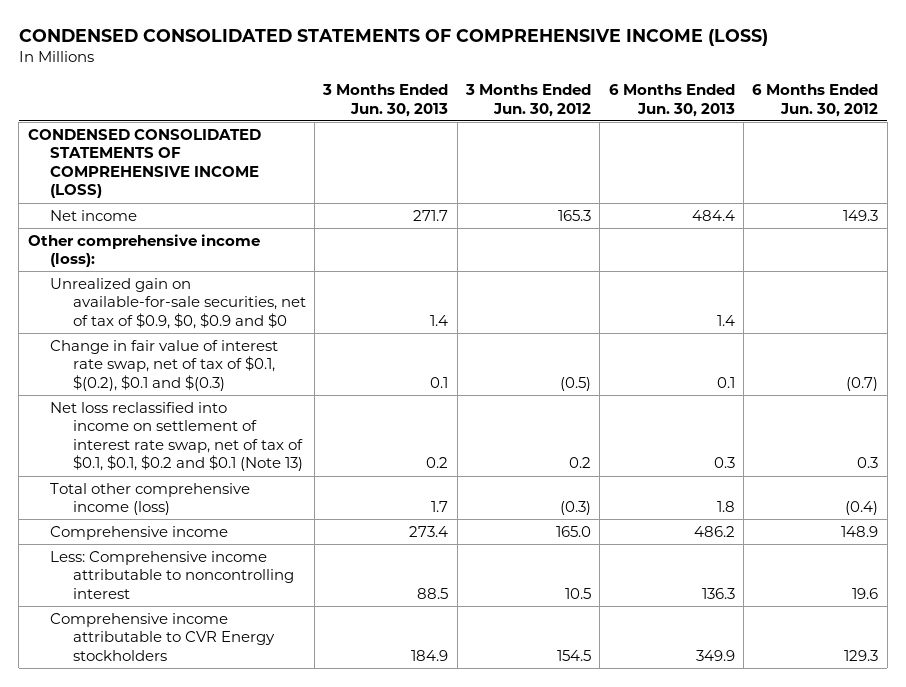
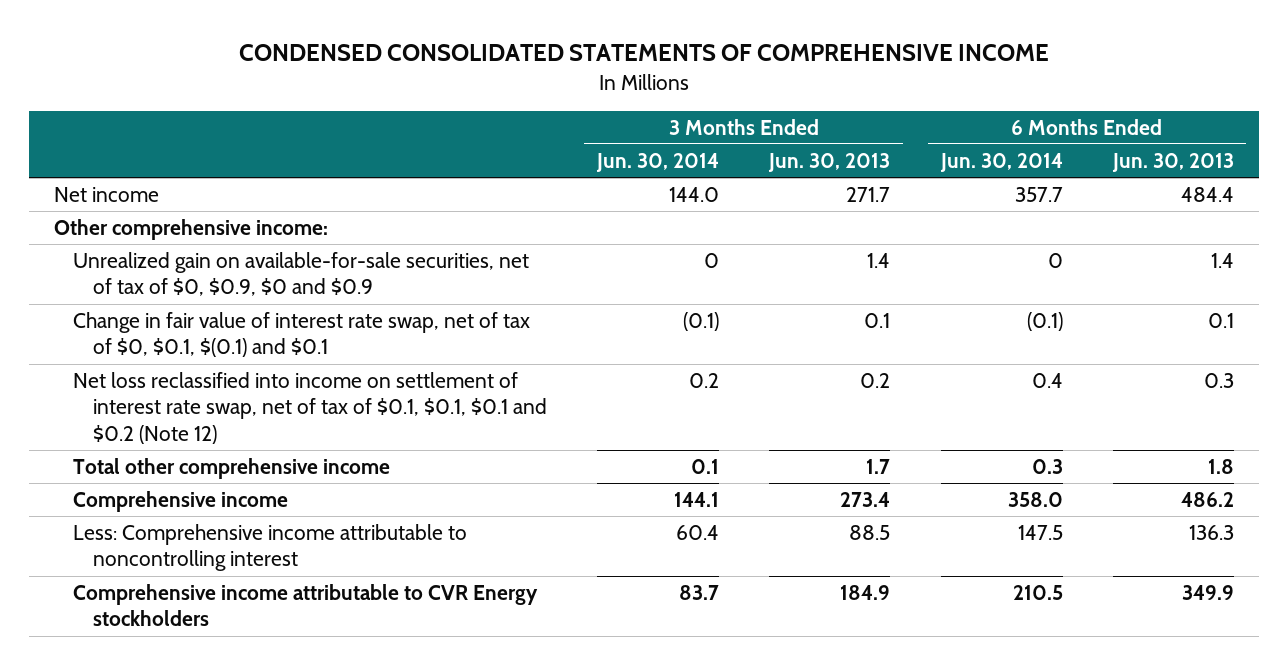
[18,29,768,47] CONDENSED CONSOLIDATED STATEMENTS OF COMPREHENSIVE INCOME (LOSS) -> [238,44,1049,62] CONDENSED CONSOLIDATED STATEMENTS OF COMPREHENSIVE INCOME
[465,84,592,117] 3 Months Ended Jun. 30, 2012 -> none
[752,84,879,117] 6 Months Ended Jun. 30, 2012 -> none
none -> [595,152,719,172] Jun. 30, 2014
none -> [939,152,1063,172] Jun. 30, 2014
[27,128,261,199] CONDENSED CONSOLIDATED STATEMENTS OF COMPREHENSIVE INCOME (LOSS) -> none
[27,233,260,268] Other comprehensive income (loss): -> [53,218,328,240] Other comprehensive income:
[50,277,306,329] Unrealized gain on available-for-sale securities, net of tax of $0.9, $0, $0.9 and $0 -> [73,251,530,297] Unrealized gain on available-for-sale securities, net of tax of $0, $0.9, $0 and $0.9
[50,339,279,391] Change in fair value of interest rate swap, net of tax of $0.1, $(0.2), $0.1 and $(0.3) -> [73,311,531,358] Change in fair value of interest rate swap, net of tax of $0, $0.1, $(0.1) and $0.1
[50,401,303,472] Net loss reclassified into income on settlement of interest rate swap, net of tax of $0.1, $0.1, $0.2 and $0.1 (Note 13) -> [73,371,547,444] Net loss reclassified into income on settlement of interest rate swap, net of tax of $0.1, $0.1, $0.1 and $0.2 (Note 12)
[50,482,251,516] Total other comprehensive income (loss) -> [73,457,391,479] Total other comprehensive income

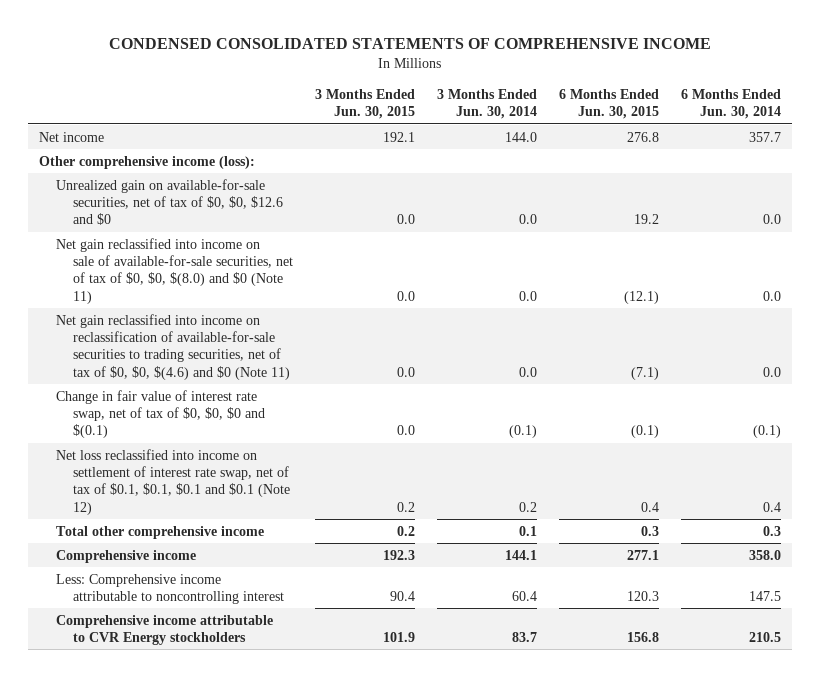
[768,152,891,172] Jun. 30, 2013 -> none
[1111,152,1234,172] Jun. 30, 2013 -> none
none -> [315,88,416,120] 3 Months Ended Jun. 30, 2015
none -> [559,88,660,120] 6 Months Ended Jun. 30, 2015
[53,218,328,240] Other comprehensive income: -> [38,155,255,169] Other comprehensive income (loss):
[73,251,530,297] Unrealized gain on available-for-sale securities, net of tax of $0, $0.9, $0 and $0.9 -> [55,178,284,226] Unrealized gain on available-for-sale securities, net of tax of $0, $0, $12.6 and $0
[703,252,719,268] 0 -> [519,214,538,225] 0.0
[1047,252,1063,268] 0 -> [763,214,782,225] 0.0
none -> [55,237,294,304] Net gain reclassified into income on sale of available-for-sale securities, net of tax of $0, $0, $(8.0) and $0 (Note 11)
none -> [55,313,291,380] Net gain reclassified into income on reclassification of available-for-sale securities to trading securities, net of tax of $0, $0, $(4.6) and $0 (Note 11)
[73,311,531,358] Change in fair value of interest rate swap, net of tax of $0, $0.1, $(0.1) and $0.1 -> [55,389,266,439] Change in fair value of interest rate swap, net of tax of $0, $0, $0 and $(0.1)
[73,371,547,444] Net loss reclassified into income on settlement of interest rate swap, net of tax of $0.1, $0.1, $0.1 and $0.2 (Note 12) -> [55,448,291,515] Net loss reclassified into income on settlement of interest rate swap, net of tax of $0.1, $0.1, $0.1 and $0.1 (Note 12)

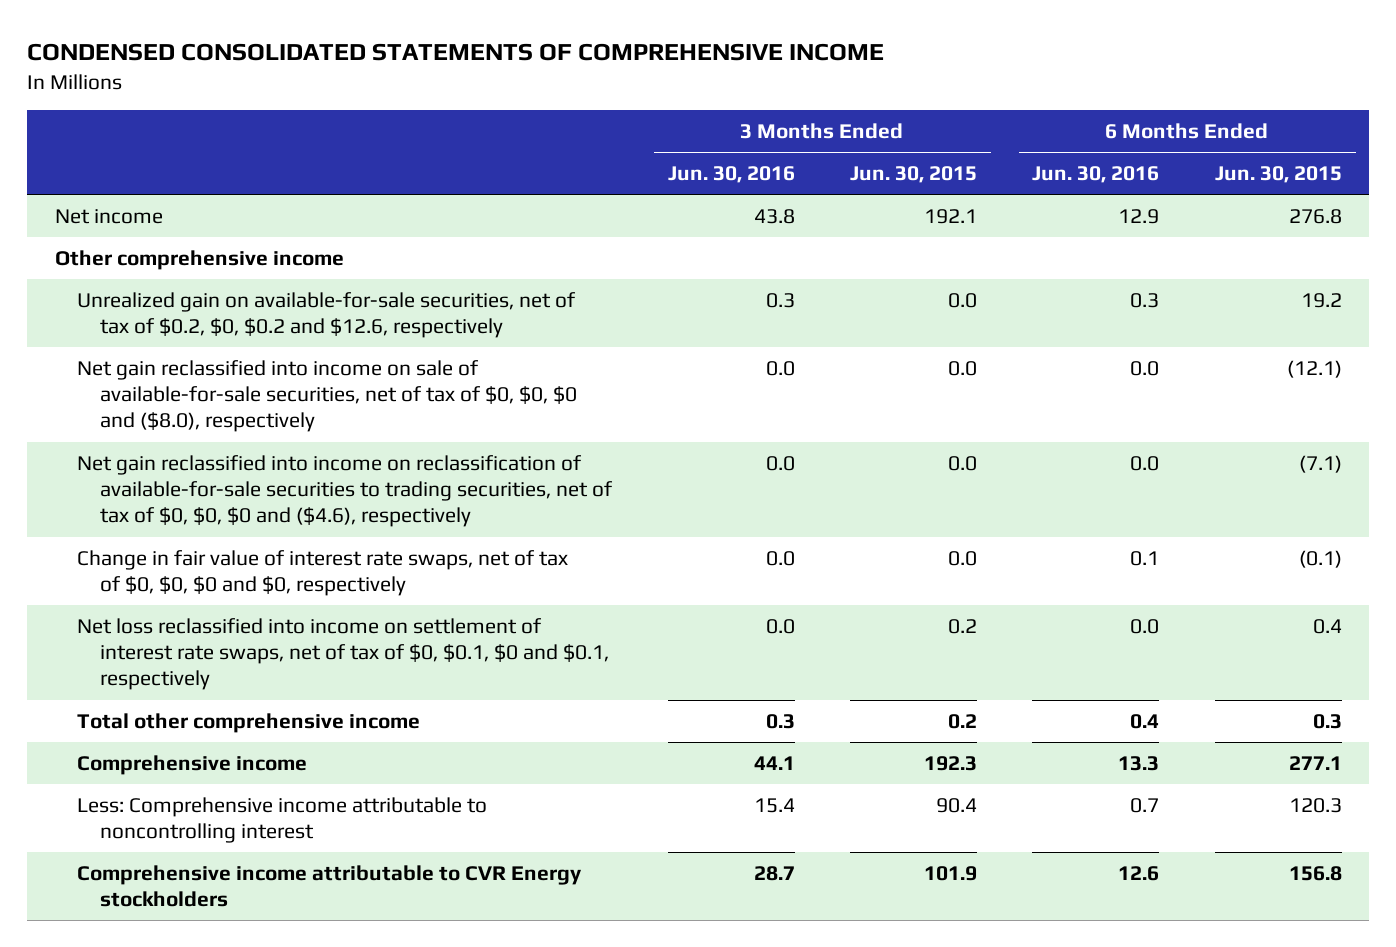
[437,88,538,120] 3 Months Ended Jun. 30, 2014 -> none
[681,88,782,120] 6 Months Ended Jun. 30, 2014 -> none
none -> [667,166,795,184] Jun. 30, 2016
none -> [1032,166,1160,184] Jun. 30, 2016
[38,155,255,169] Other comprehensive income (loss): -> [54,250,344,271] Other comprehensive income
[55,178,284,226] Unrealized gain on available-for-sale securities, net of tax of $0, $0, $12.6 and $0 -> [77,292,577,339] Unrealized gain on available-for-sale securities, net of tax of $0.2, $0, $0.2 and $12.6, respectively
[55,237,294,304] Net gain reclassified into income on sale of available-for-sale securities, net of tax of $0, $0, $(8.0) and $0 (Note 11) -> [77,360,578,433] Net gain reclassified into income on sale of available-for-sale securities, net of tax of $0, $0, $0 and ($8.0), respectively
[55,313,291,380] Net gain reclassified into income on reclassification of available-for-sale securities to trading securities, net of tax of $0, $0, $(4.6) and $0 (Note 11) -> [77,455,614,528] Net gain reclassified into income on reclassification of available-for-sale securities to trading securities, net of tax of $0, $0, $0 and ($4.6), respectively
[55,389,266,439] Change in fair value of interest rate swap, net of tax of $0, $0, $0 and $(0.1) -> [77,550,569,597] Change in fair value of interest rate swaps, net of tax of $0, $0, $0 and $0, respectively
[55,448,291,515] Net loss reclassified into income on settlement of interest rate swap, net of tax of $0.1, $0.1, $0.1 and $0.1 (Note 12) -> [77,618,610,691] Net loss reclassified into income on settlement of interest rate swaps, net of tax of $0, $0.1, $0 and $0.1, respectively

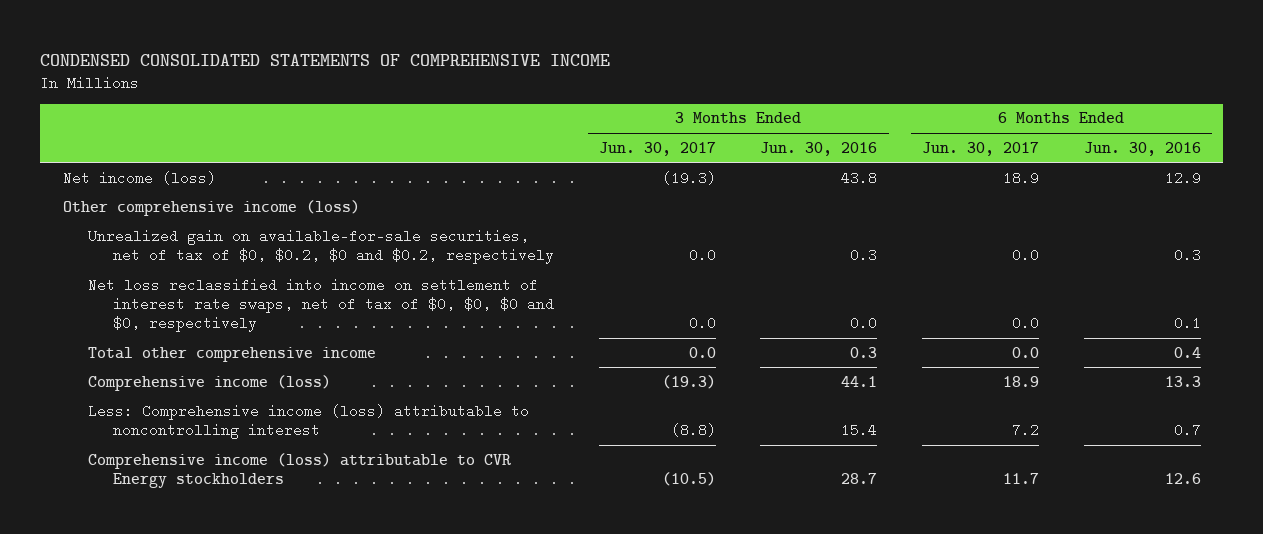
[850,166,978,184] Jun. 30, 2015 -> none
[1214,166,1342,184] Jun. 30, 2015 -> none
none -> [598,141,716,156] Jun. 30, 2017
none -> [922,141,1040,156] Jun. 30, 2017
[77,360,578,433] Net gain reclassified into income on sale of available-for-sale securities, net of tax of $0, $0, $0 and ($8.0), respectively -> none
[77,455,614,528] Net gain reclassified into income on reclassification of available-for-sale securities to trading securities, net of tax of $0, $0, $0 and ($4.6), respectively -> none
[77,550,569,597] Change in fair value of interest rate swaps, net of tax of $0, $0, $0 and $0, respectively -> none
[54,209,163,225] Net income -> [62,170,216,185] Net income (loss)
[54,250,344,271] Other comprehensive income -> [62,199,360,216] Other comprehensive income (loss)
[77,292,577,339] Unrealized gain on available-for-sale securities, net of tax of $0.2, $0, $0.2 and $12.6, respectively -> [87,228,555,264] Unrealized gain on available-for-sale securities, net of tax of $0, $0.2, $0 and $0.2, respectively
[77,618,610,691] Net loss reclassified into income on settlement of interest rate swaps, net of tax of $0, $0.1, $0 and $0.1, respectively -> [87,277,555,333] Net loss reclassified into income on settlement of interest rate swaps, net of tax of $0, $0, $0 and $0, respectively
[1130,619,1160,635] 0.0 -> [1173,316,1201,331] 0.1
[77,755,308,776] Comprehensive income -> [87,374,331,391] Comprehensive income (loss)
[77,797,488,844] Less: Comprehensive income attributable to noncontrolling interest -> [87,403,529,439] Less: Comprehensive income (loss) attributable to noncontrolling interest
[77,865,583,908] Comprehensive income attributable to CVR Energy stockholders -> [87,452,511,488] Comprehensive income (loss) attributable to CVR Energy stockholders

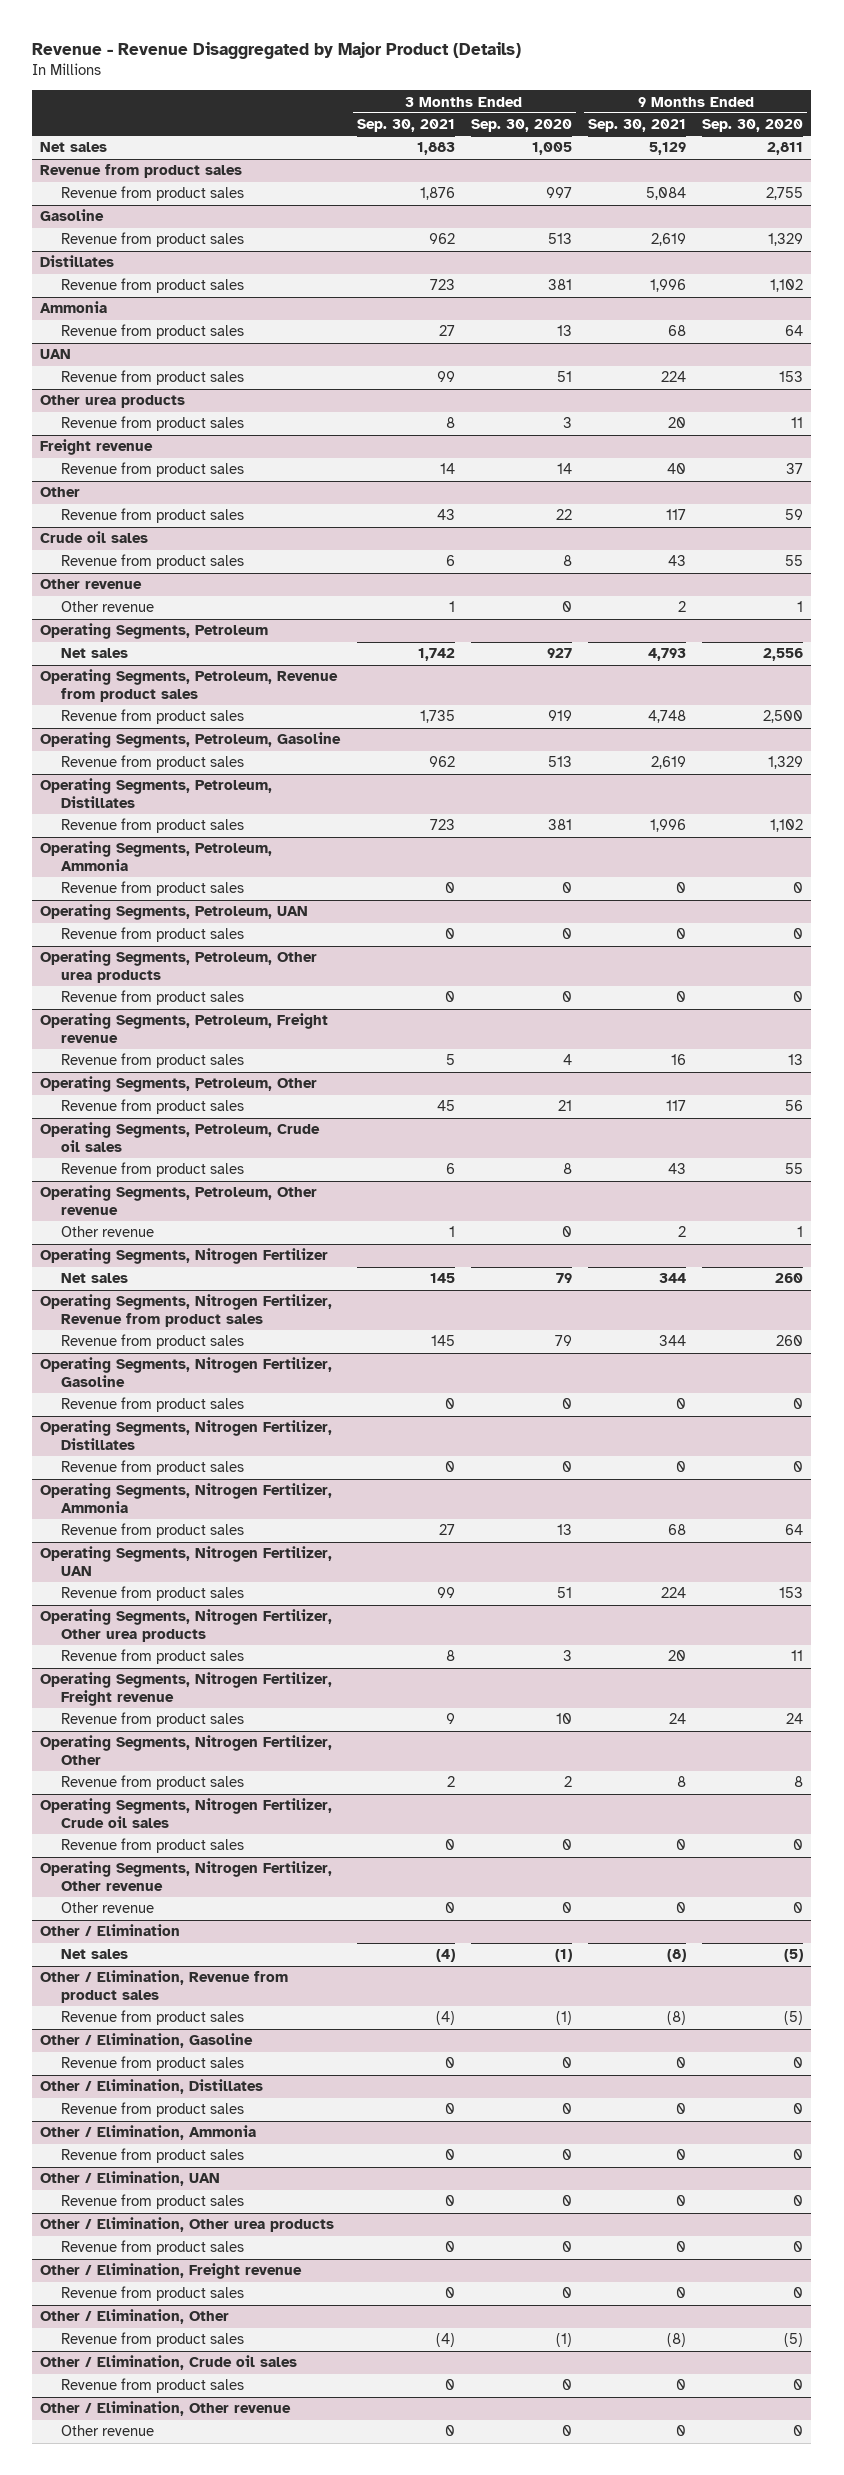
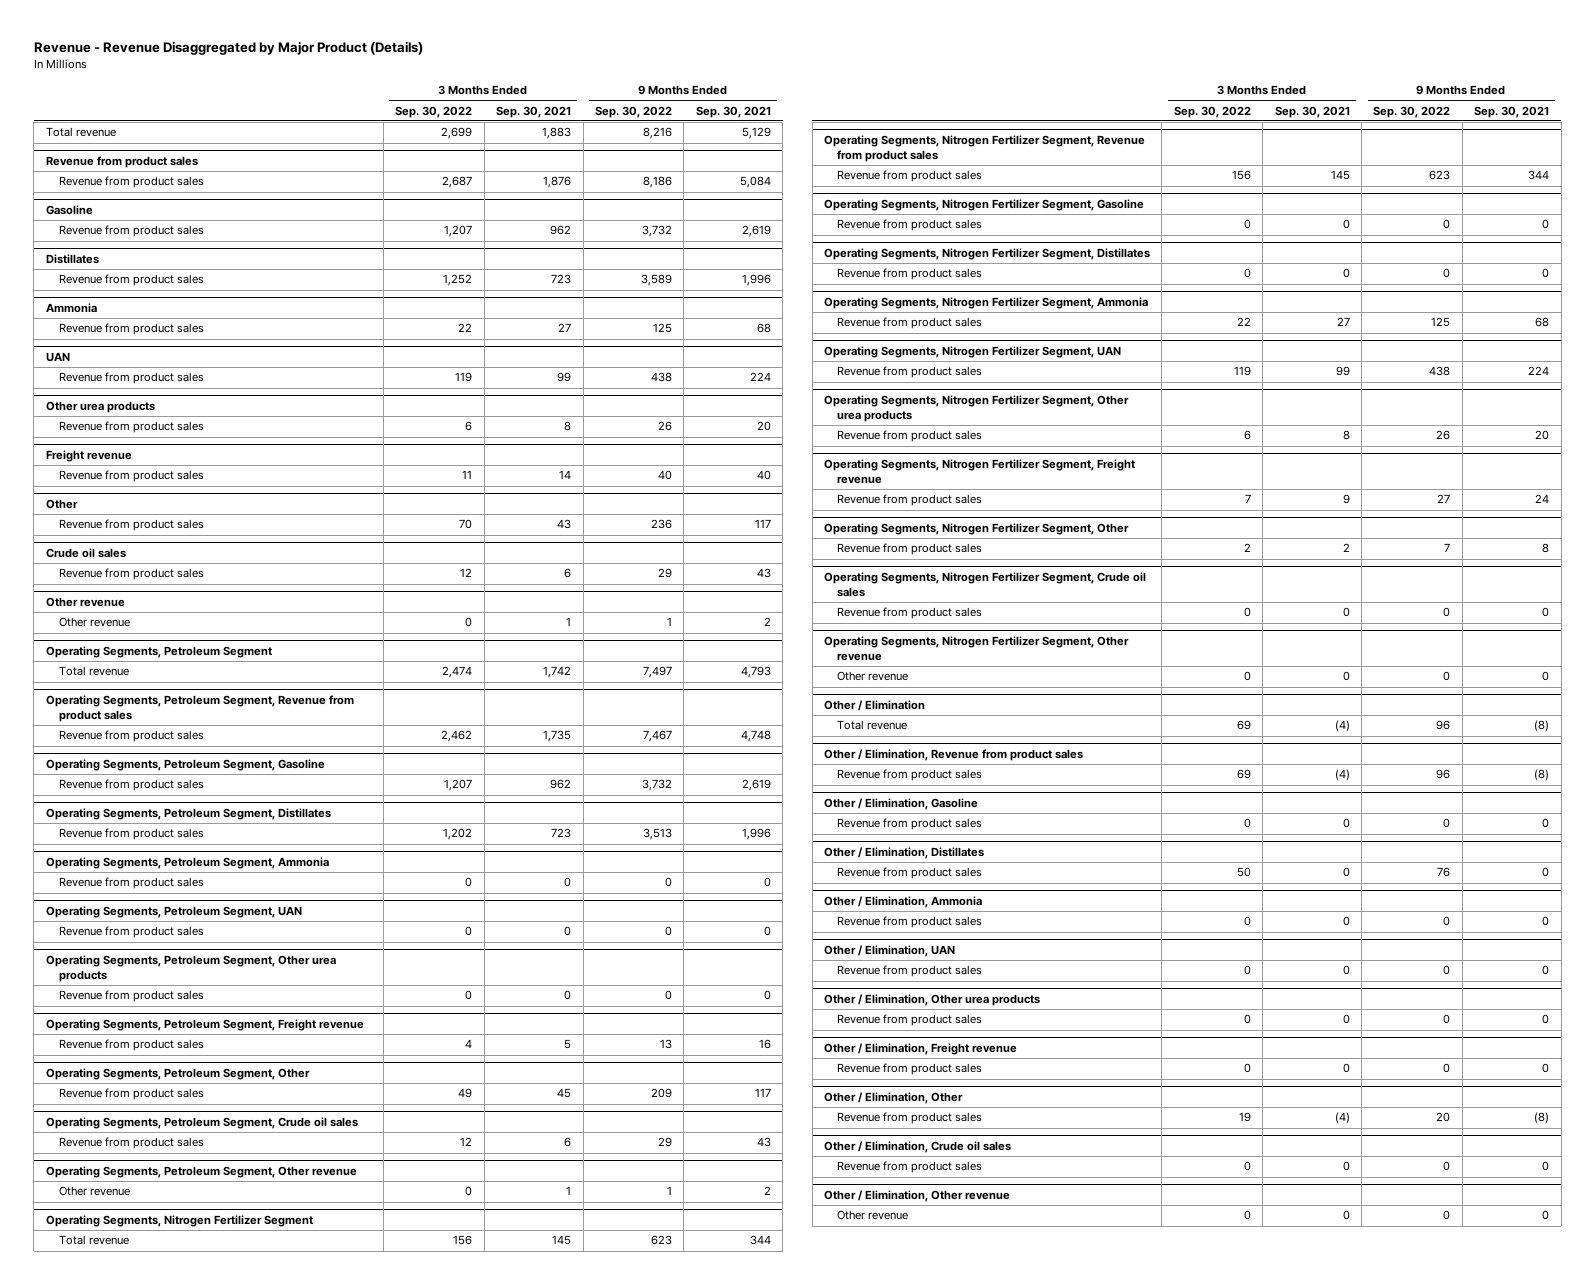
[470,119,572,133] Sep. 30, 2020 -> none
[702,119,804,133] Sep. 30, 2020 -> none
none -> [395,105,473,118] Sep. 30, 2022
none -> [595,105,673,118] Sep. 30, 2022
[40,142,108,153] Net sales -> [45,127,116,138] Total revenue
[40,623,269,640] Operating Segments, Petroleum -> [45,645,272,658] Operating Segments, Petroleum Segment
[61,648,129,659] Net sales -> [58,666,129,677] Total revenue
[40,669,339,702] Operating Segments, Petroleum, Revenue from product sales -> [45,694,354,722] Operating Segments, Petroleum Segment, Revenue from product sales
[40,732,342,749] Operating Segments, Petroleum, Gasoline -> [45,758,325,771] Operating Segments, Petroleum Segment, Gasoline
[40,778,273,808] Operating Segments, Petroleum, Distillates -> [45,807,331,820] Operating Segments, Petroleum Segment, Distillates
[40,841,273,871] Operating Segments, Petroleum, Ammonia -> [45,856,329,869] Operating Segments, Petroleum Segment, Ammonia
[40,904,309,921] Operating Segments, Petroleum, UAN -> [45,905,302,918] Operating Segments, Petroleum Segment, UAN
[40,950,318,983] Operating Segments, Petroleum, Other urea products -> [45,954,336,982] Operating Segments, Petroleum Segment, Other urea products
[40,1013,329,1043] Operating Segments, Petroleum, Freight revenue -> [45,1018,364,1031] Operating Segments, Petroleum Segment, Freight revenue
[40,1076,318,1093] Operating Segments, Petroleum, Other -> [45,1067,310,1080] Operating Segments, Petroleum Segment, Other
[40,1122,321,1152] Operating Segments, Petroleum, Crude oil sales -> [45,1116,358,1129] Operating Segments, Petroleum Segment, Crude oil sales
[40,1185,318,1215] Operating Segments, Petroleum, Other revenue -> [45,1165,357,1178] Operating Segments, Petroleum Segment, Other revenue
[40,1248,329,1265] Operating Segments, Nitrogen Fertilizer -> [45,1214,313,1227] Operating Segments, Nitrogen Fertilizer Segment
[61,1273,129,1284] Net sales -> [58,1235,129,1246] Total revenue
[40,1294,333,1327] Operating Segments, Nitrogen Fertilizer, Revenue from product sales -> [824,134,1146,162] Operating Segments, Nitrogen Fertilizer Segment, Revenue from product sales
[40,1357,333,1387] Operating Segments, Nitrogen Fertilizer, Gasoline -> [824,198,1145,211] Operating Segments, Nitrogen Fertilizer Segment, Gasoline
[40,1420,333,1450] Operating Segments, Nitrogen Fertilizer, Distillates -> [824,247,1151,260] Operating Segments, Nitrogen Fertilizer Segment, Distillates
[40,1483,333,1513] Operating Segments, Nitrogen Fertilizer, Ammonia -> [824,296,1149,309] Operating Segments, Nitrogen Fertilizer Segment, Ammonia
[40,1546,333,1576] Operating Segments, Nitrogen Fertilizer, UAN -> [824,345,1122,358] Operating Segments, Nitrogen Fertilizer Segment, UAN
[40,1609,333,1642] Operating Segments, Nitrogen Fertilizer, Other urea products -> [824,394,1130,422] Operating Segments, Nitrogen Fertilizer Segment, Other urea products
[40,1672,333,1706] Operating Segments, Nitrogen Fertilizer, Freight revenue -> [824,458,1136,484] Operating Segments, Nitrogen Fertilizer Segment, Freight revenue
[40,1735,333,1765] Operating Segments, Nitrogen Fertilizer, Other -> [824,522,1130,535] Operating Segments, Nitrogen Fertilizer Segment, Other
[40,1798,333,1828] Operating Segments, Nitrogen Fertilizer, Crude oil sales -> [824,571,1147,597] Operating Segments, Nitrogen Fertilizer Segment, Crude oil sales
[40,1861,333,1891] Operating Segments, Nitrogen Fertilizer, Other revenue -> [824,635,1130,661] Operating Segments, Nitrogen Fertilizer Segment, Other revenue
[61,1949,129,1960] Net sales -> [836,720,907,731] Total revenue

